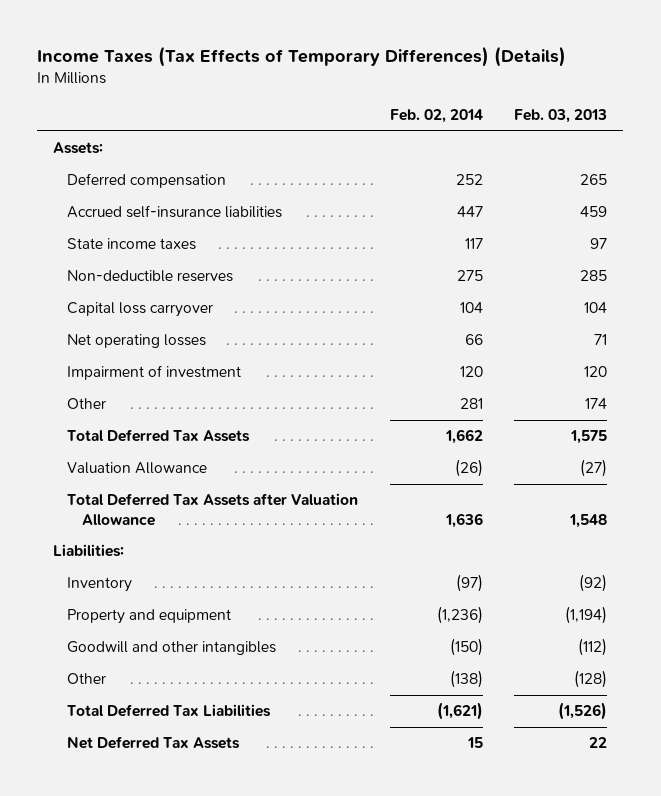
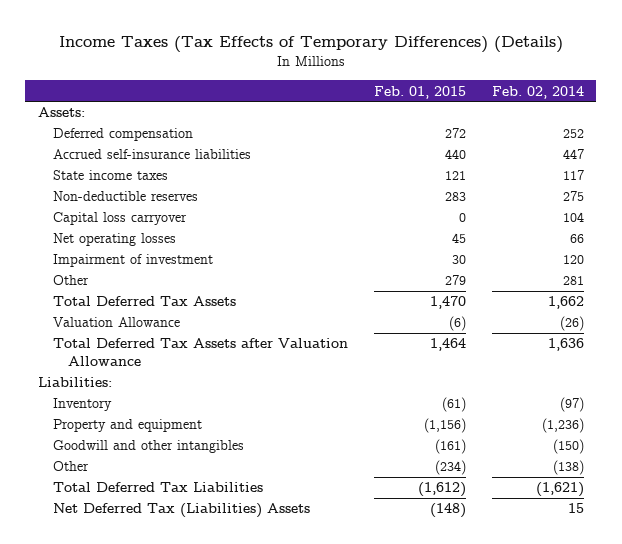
[514,108,608,123] Feb. 03, 2013 -> none
none -> [373,85,466,99] Feb. 01, 2015
[67,736,241,750] Net Deferred Tax Assets -> [52,503,310,519] Net Deferred Tax (Liabilities) Assets

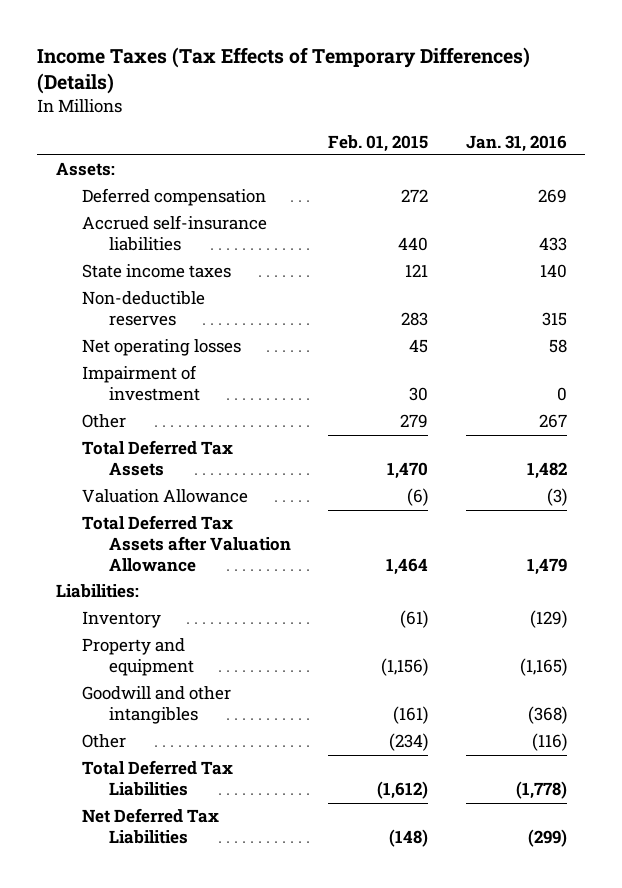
[491,85,584,99] Feb. 02, 2014 -> none
none -> [465,134,567,152] Jan. 31, 2016
[52,212,187,226] Capital loss carryover -> none
[52,503,310,519] Net Deferred Tax (Liabilities) Assets -> [82,808,220,845] Net Deferred Tax Liabilities

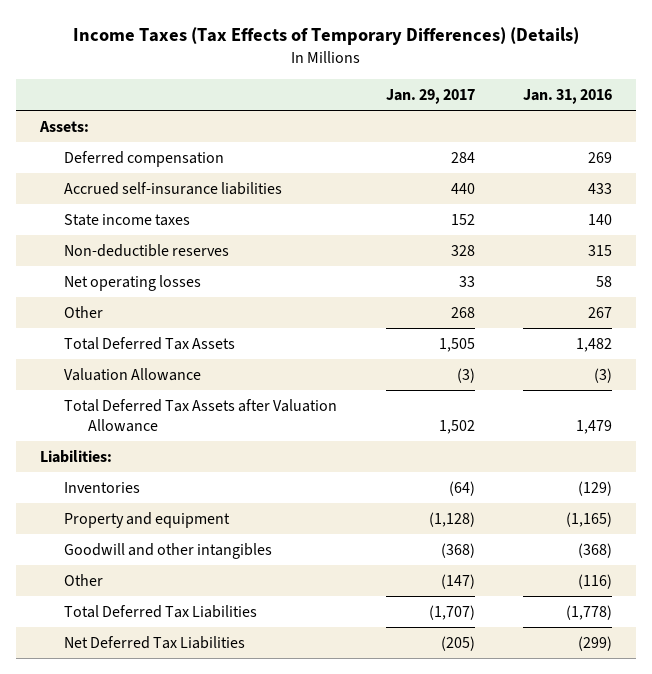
[328,134,429,152] Feb. 01, 2015 -> none
none -> [385,89,475,105] Jan. 29, 2017
[82,365,200,402] Impairment of investment -> none
[82,611,162,629] Inventory -> [64,481,141,493] Inventories

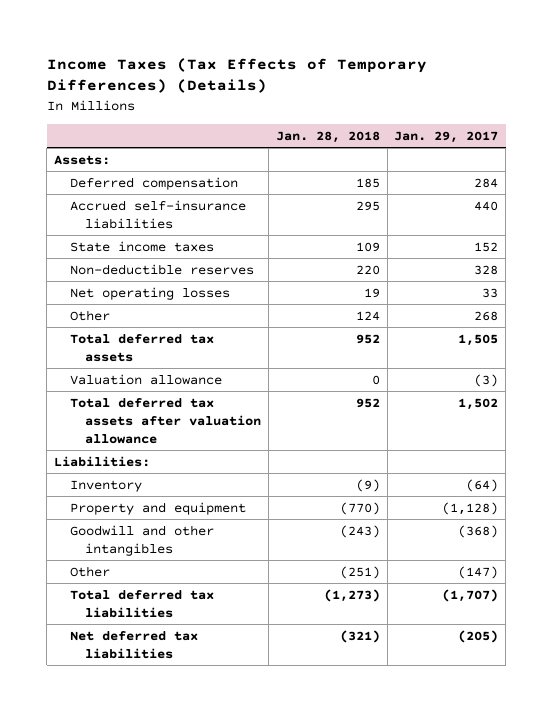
[523,89,613,105] Jan. 31, 2016 -> none
none -> [275,130,380,143] Jan. 28, 2018
[64,336,236,350] Total Deferred Tax Assets -> [69,333,214,362] Total deferred tax assets
[64,367,202,381] Valuation Allowance -> [69,373,222,385] Valuation allowance
[64,398,338,432] Total Deferred Tax Assets after Valuation Allowance -> [69,397,262,444] Total deferred tax assets after valuation allowance
[64,481,141,493] Inventories -> [69,479,142,492] Inventory
[64,604,258,618] Total Deferred Tax Liabilities -> [69,589,214,618] Total deferred tax liabilities
[64,635,246,649] Net Deferred Tax Liabilities -> [69,630,198,659] Net deferred tax liabilities

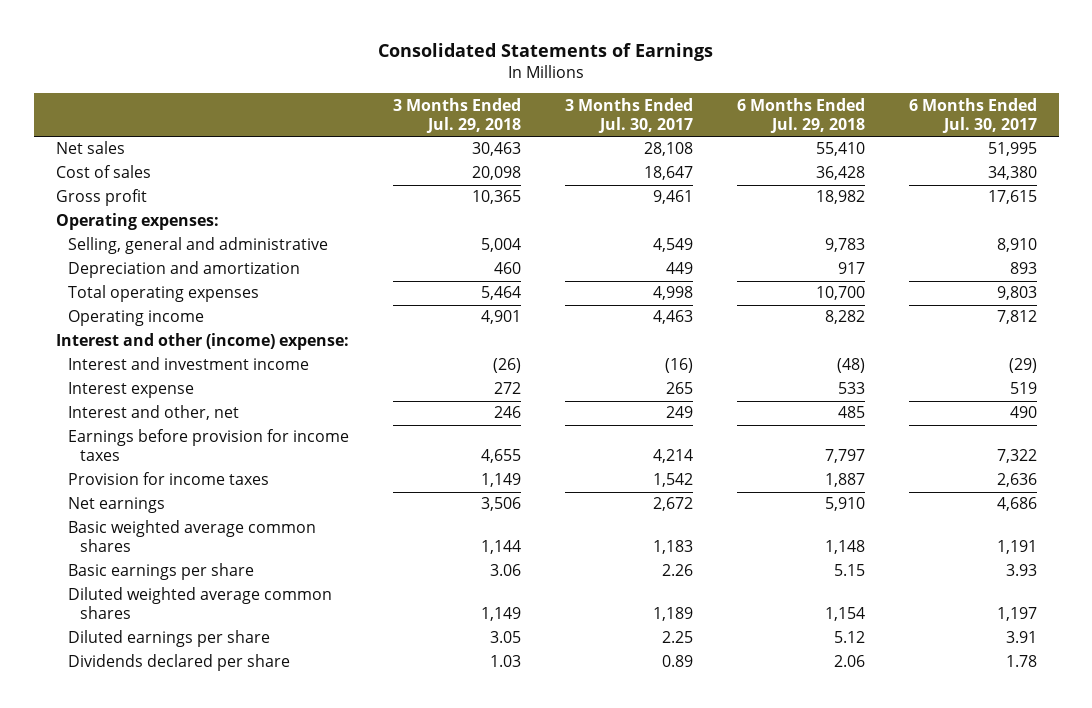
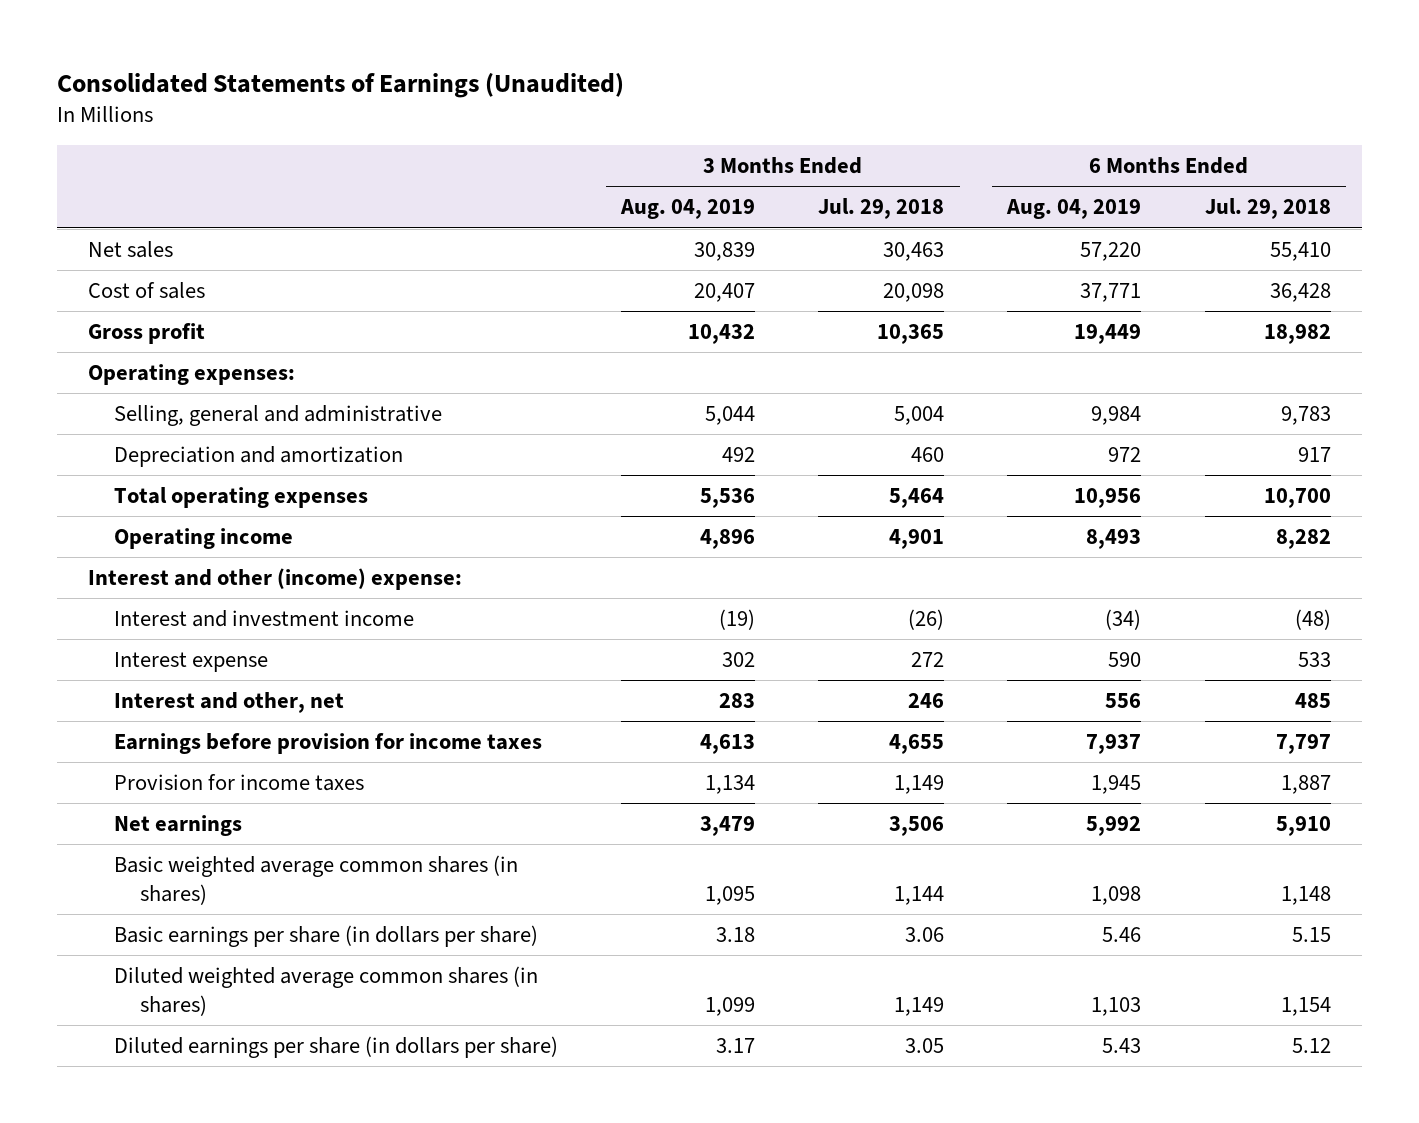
[378,43,714,62] Consolidated Statements of Earnings -> [56,72,624,98] Consolidated Statements of Earnings (Unaudited)
[564,97,693,133] 3 Months Ended Jul. 30, 2017 -> none
[908,97,1037,133] 6 Months Ended Jul. 30, 2017 -> none
none -> [620,199,756,220] Aug. 04, 2019
none -> [1006,199,1142,220] Aug. 04, 2019
[67,654,290,672] Dividends declared per share -> none
[67,520,316,553] Basic weighted average common shares -> [114,855,519,905] Basic weighted average common shares (in shares)
[67,563,254,581] Basic earnings per share -> [114,925,539,948] Basic earnings per share (in dollars per share)
[67,587,332,620] Diluted weighted average common shares -> [114,966,539,1016] Diluted weighted average common shares (in shares)
[67,630,270,648] Diluted earnings per share -> [114,1036,559,1059] Diluted earnings per share (in dollars per share)

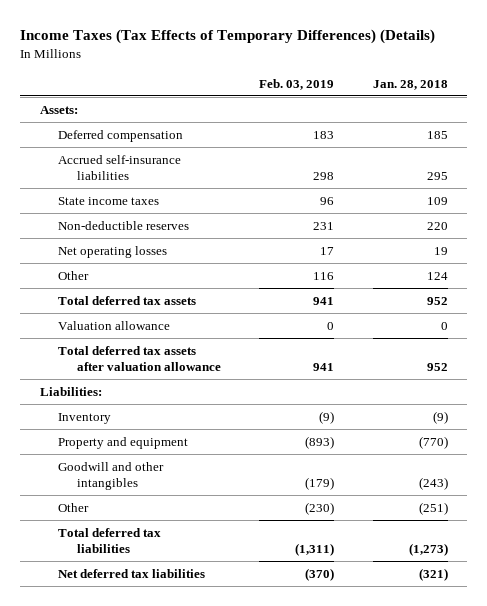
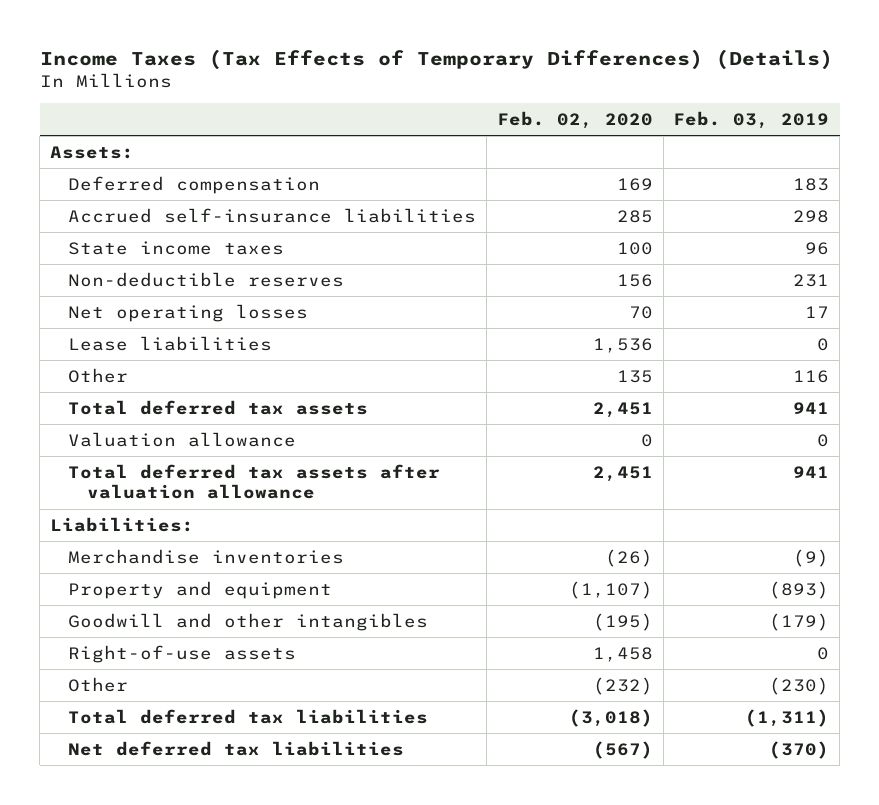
[372,79,448,90] Jan. 28, 2018 -> none
none -> [496,110,653,129] Feb. 02, 2020
none -> [68,335,273,351] Lease liabilities
[58,412,112,424] Inventory -> [68,548,345,564] Merchandise inventories
none -> [68,644,297,663] Right-of-use assets

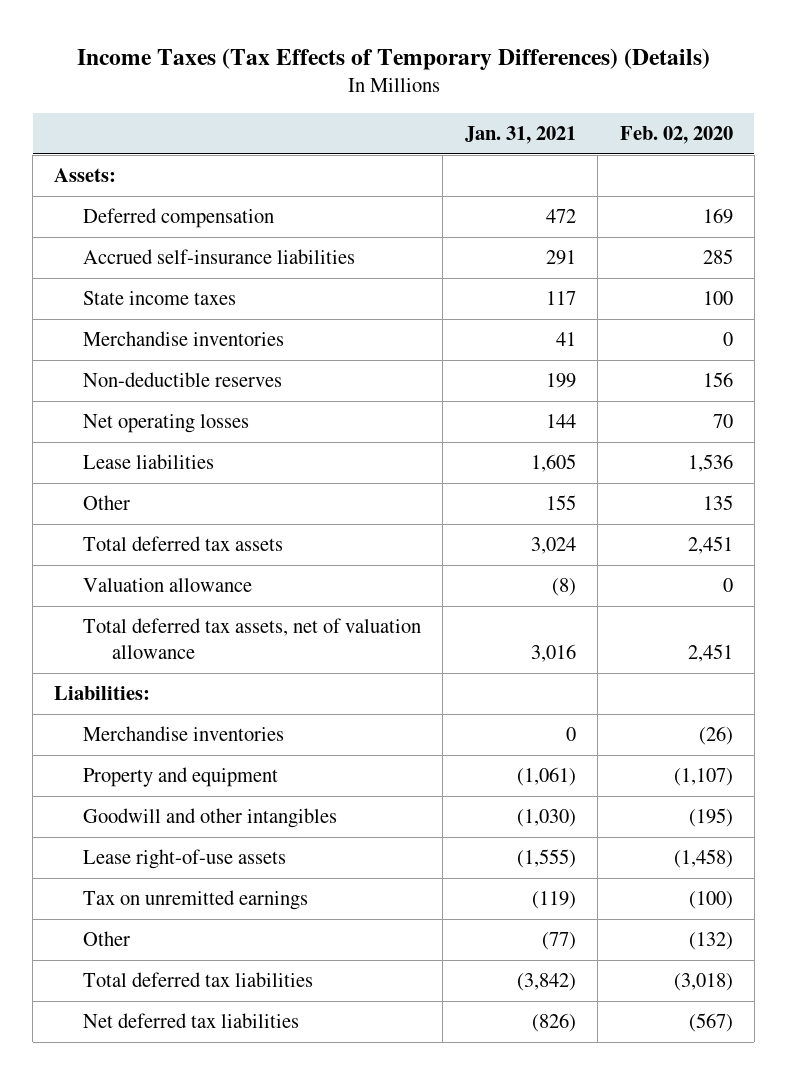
[673,110,830,129] Feb. 03, 2019 -> none
none -> [464,126,576,145] Jan. 31, 2021
none -> [83,331,285,347] Merchandise inventories
[68,463,441,500] Total deferred tax assets after valuation allowance -> [83,618,422,659] Total deferred tax assets, net of valuation allowance
[68,644,297,663] Right-of-use assets -> [83,849,287,870] Lease right-of-use assets
[592,646,653,662] 1,458 -> [673,849,733,869] (1,458)
none -> [83,890,309,911] Tax on unremitted earnings
[592,676,653,695] (232) -> [688,932,733,951] (132)

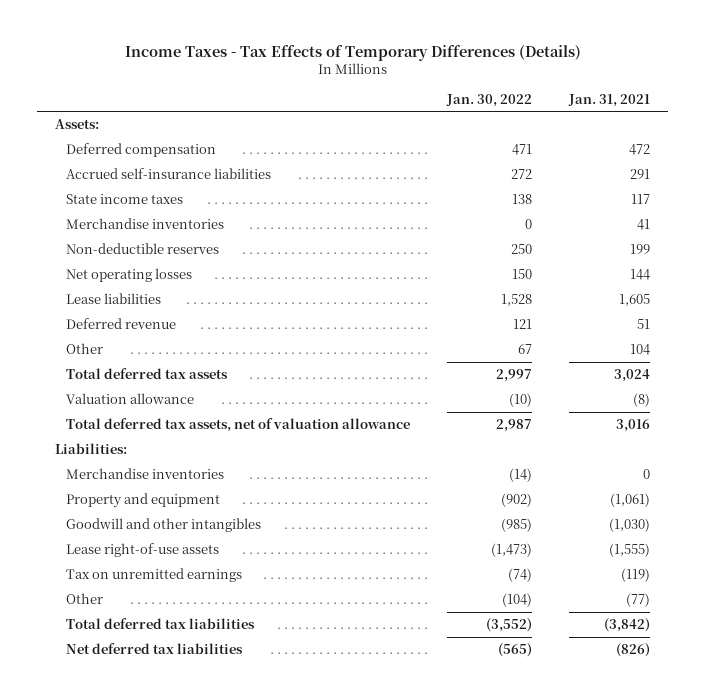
[76,47,710,70] Income Taxes (Tax Effects of Temporary Differences) (Details) -> [124,44,581,61] Income Taxes - Tax Effects of Temporary Differences (Details)
[619,126,733,145] Feb. 02, 2020 -> none
none -> [445,93,532,107] Jan. 30, 2022
none -> [65,317,176,329] Deferred revenue
[545,495,576,511] 155 -> [629,343,650,355] 104

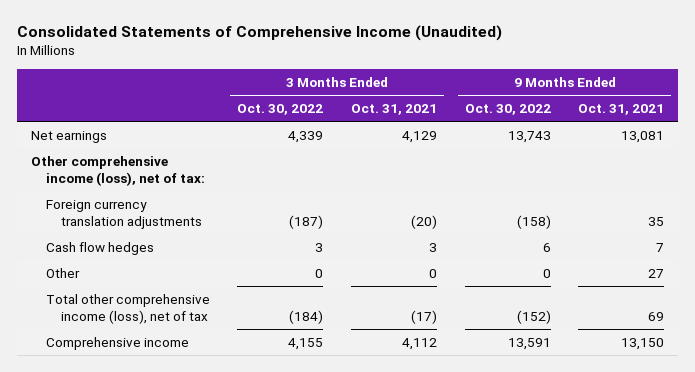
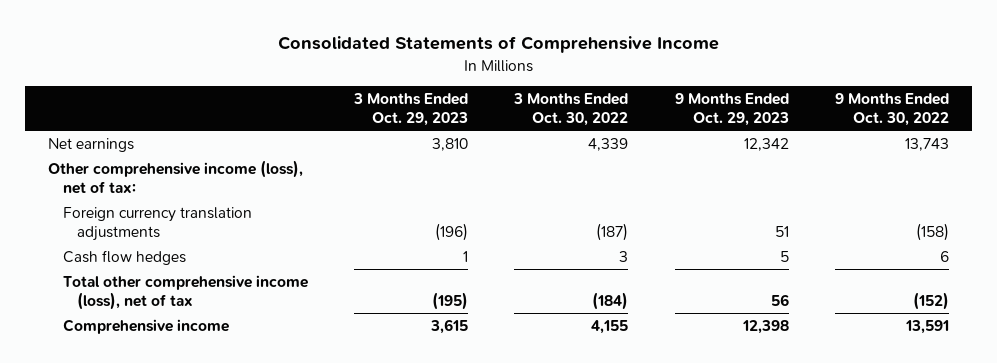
[16,25,502,42] Consolidated Statements of Comprehensive Income (Unaudited) -> [277,36,719,54] Consolidated Statements of Comprehensive Income
[351,103,438,115] Oct. 31, 2021 -> none
[578,103,665,115] Oct. 31, 2021 -> none
none -> [352,93,468,126] 3 Months Ended Oct. 29, 2023
none -> [674,93,789,126] 9 Months Ended Oct. 29, 2023
[45,267,80,278] Other -> none

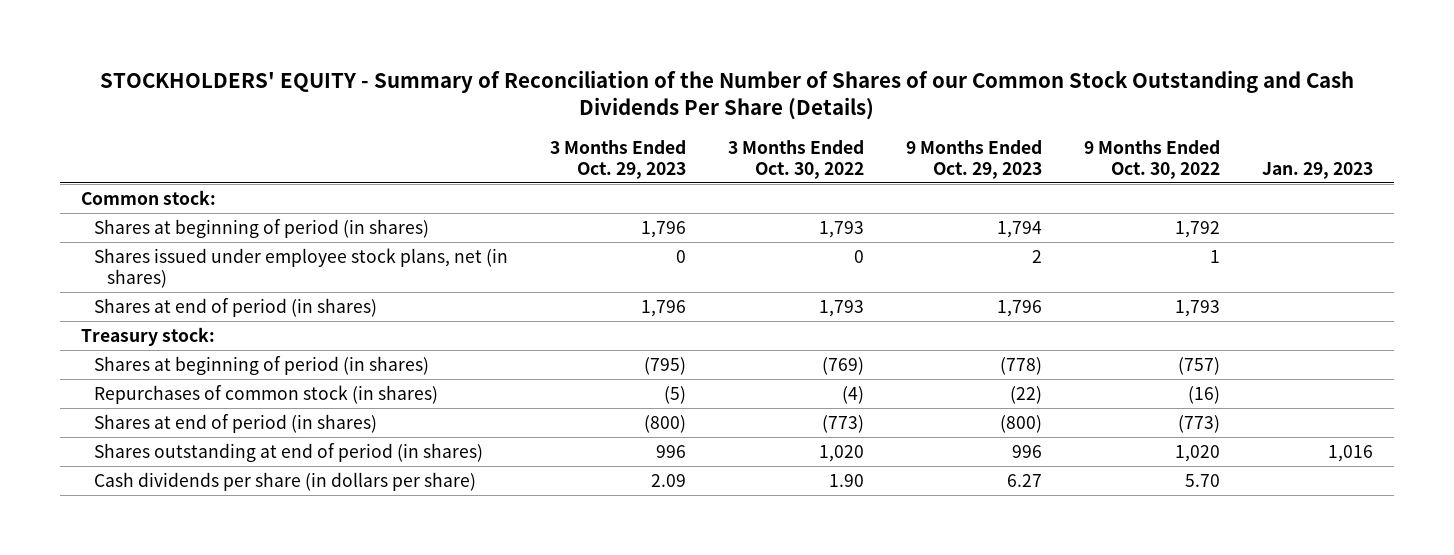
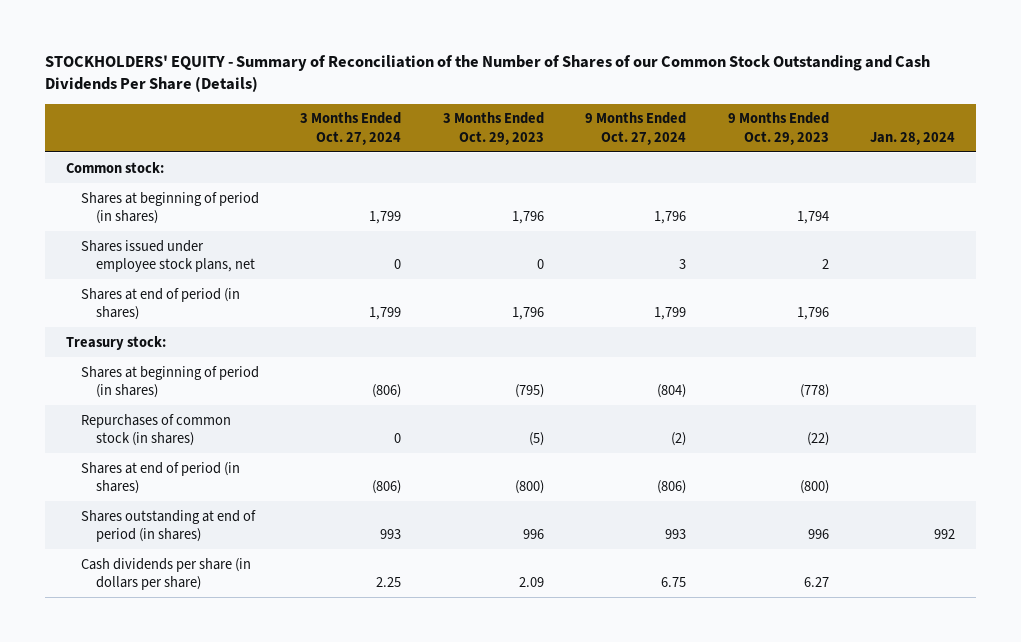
[728,139,865,179] 3 Months Ended Oct. 30, 2022 -> none
[1084,139,1221,179] 9 Months Ended Oct. 30, 2022 -> none
[1262,161,1374,179] Jan. 29, 2023 -> none
none -> [300,112,402,145] 3 Months Ended Oct. 27, 2024
none -> [585,112,687,145] 9 Months Ended Oct. 27, 2024
none -> [869,131,955,145] Jan. 28, 2024
[94,248,509,288] Shares issued under employee stock plans, net (in shares) -> [80,239,256,272] Shares issued under employee stock plans, net

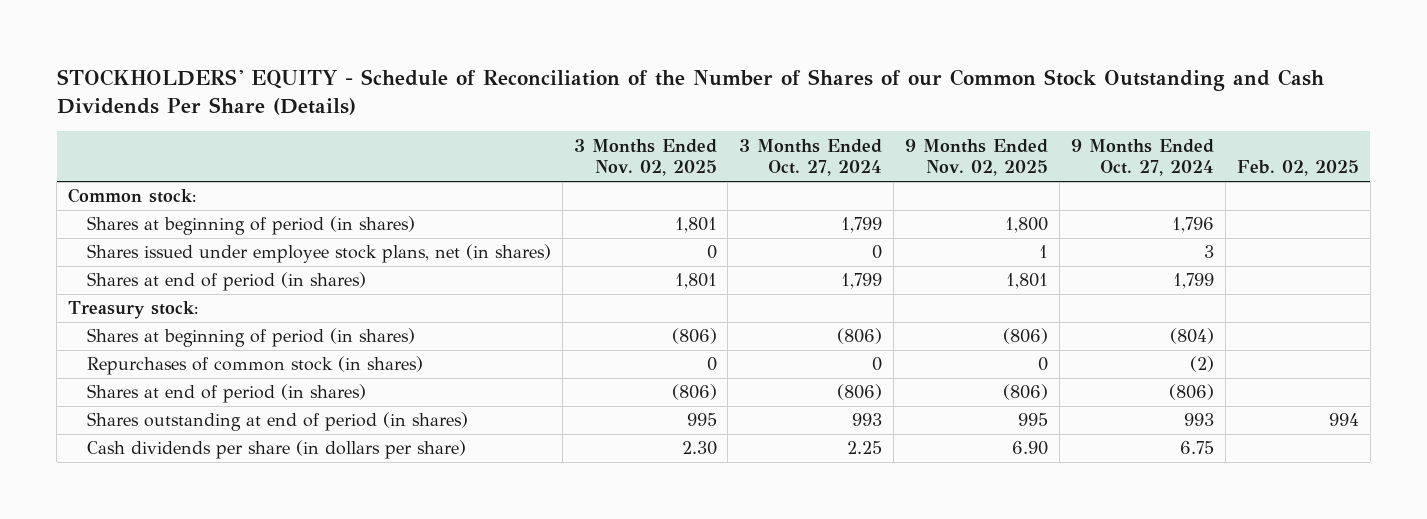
[44,55,930,93] STOCKHOLDERS' EQUITY - Summary of Reconciliation of the Number of Shares of our Common Stock Outstanding and Cash Dividends Per Share (Details) -> [56,68,1324,116] STOCKHOLDERS' EQUITY - Schedule of Reconciliation of the Number of Shares of our Common Stock Outstanding and Cash Dividends Per Share (Details)
[442,112,544,145] 3 Months Ended Oct. 29, 2023 -> none
[727,112,829,145] 9 Months Ended Oct. 29, 2023 -> none
[869,131,955,145] Jan. 28, 2024 -> none
none -> [573,138,717,177] 3 Months Ended Nov. 02, 2025
none -> [905,138,1049,177] 9 Months Ended Nov. 02, 2025
none -> [1236,160,1359,177] Feb. 02, 2025
[80,239,256,272] Shares issued under employee stock plans, net -> [86,244,551,264] Shares issued under employee stock plans, net (in shares)

